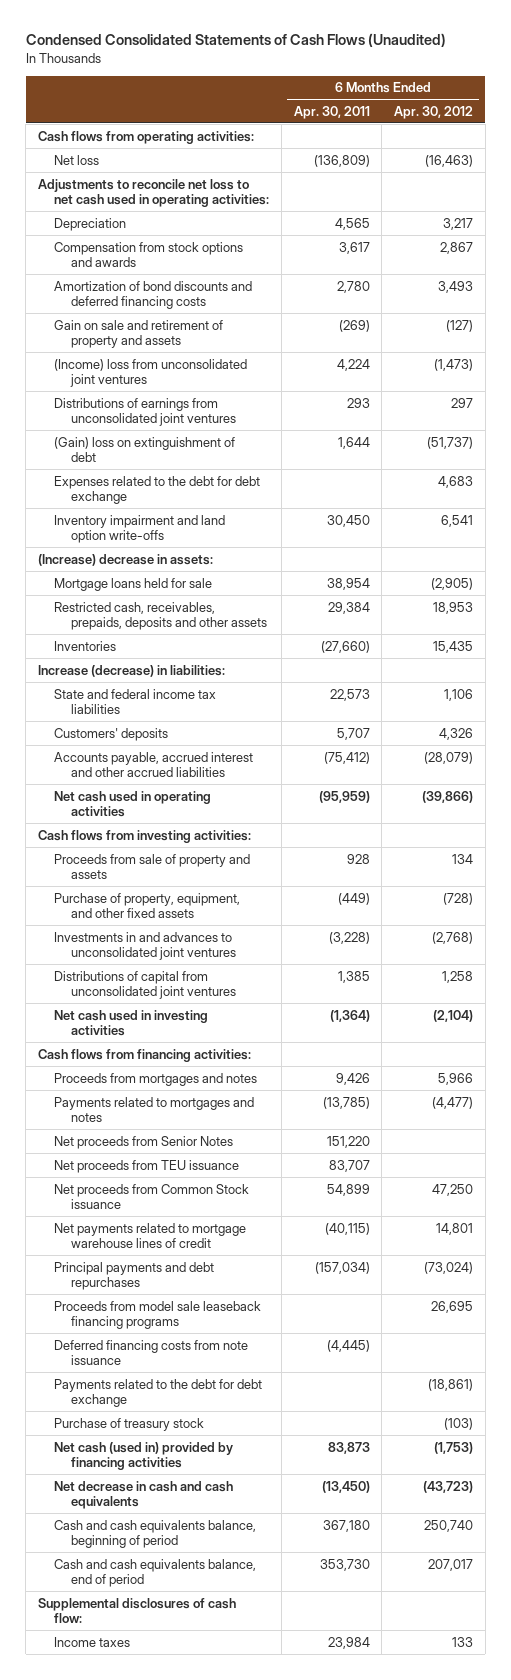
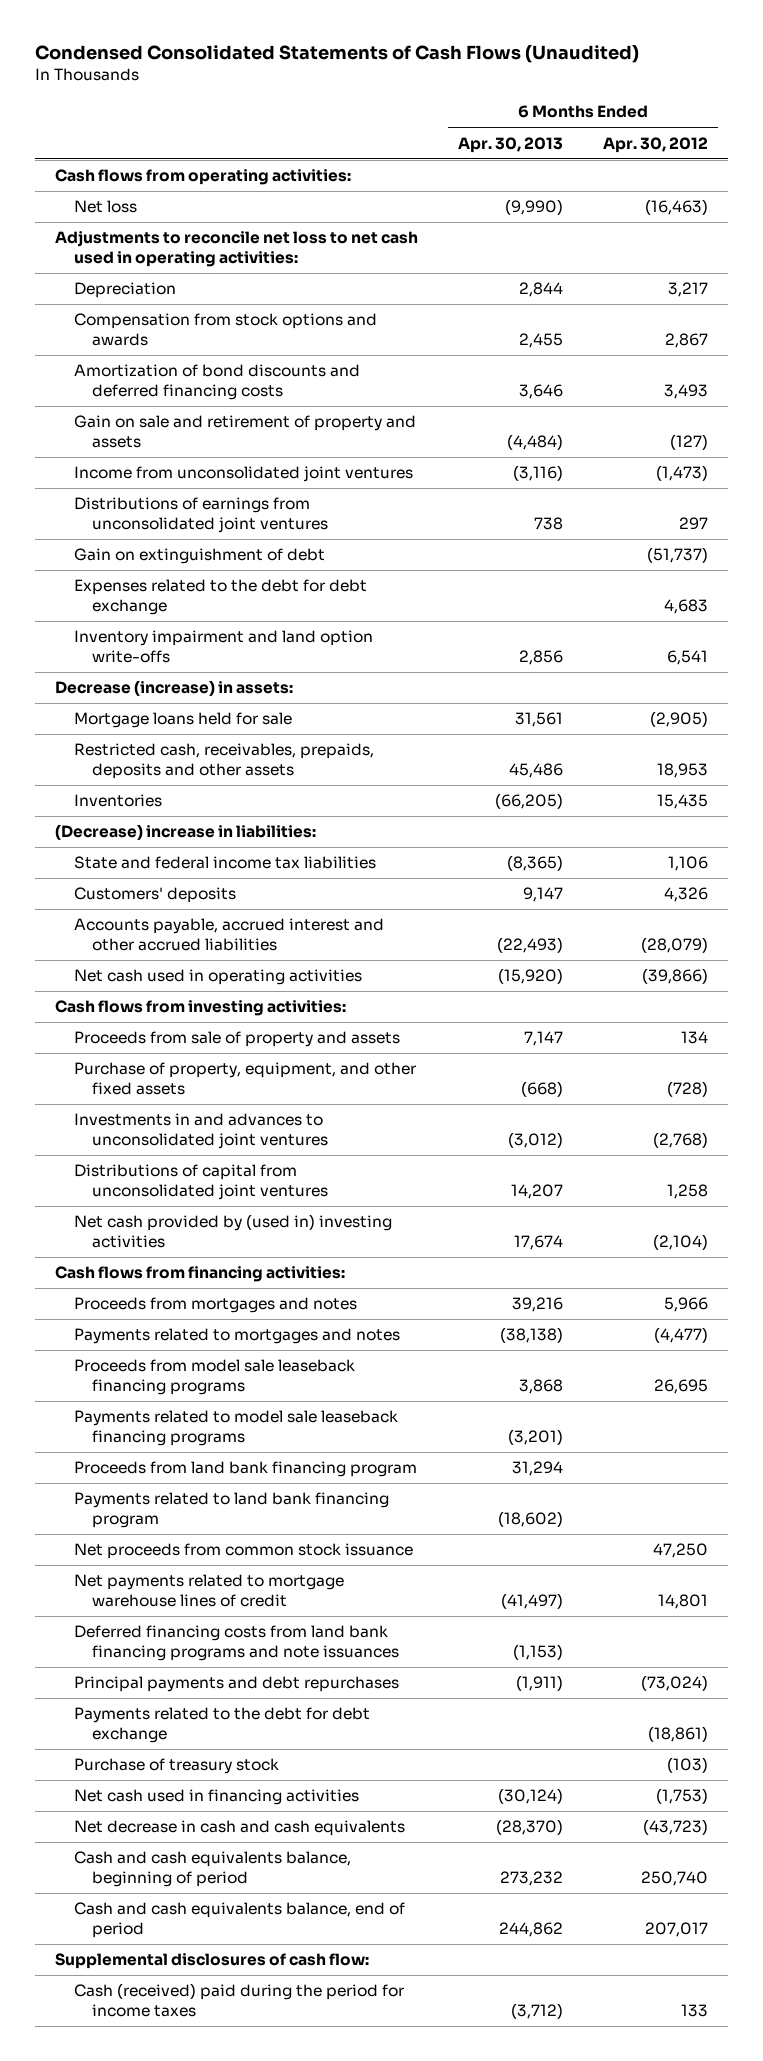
[293,105,370,119] Apr. 30, 2011 -> none
none -> [458,136,564,153] Apr. 30, 2013
[54,358,248,387] (Income) loss from unconsolidated joint ventures -> [73,466,413,483] Income from unconsolidated joint ventures
[54,436,236,462] (Gain) loss on extinguishment of debt -> [73,548,325,565] Gain on extinguishment of debt
[37,553,213,566] (Increase) decrease in assets: -> [55,680,294,697] Decrease (increase) in assets:
[37,664,225,677] Increase (decrease) in liabilities: -> [55,824,317,841] (Decrease) increase in liabilities:
[54,1009,209,1036] Net cash used in investing activities -> [73,1214,392,1248] Net cash provided by (used in) investing activities
[54,1135,234,1149] Net proceeds from Senior Notes -> none
[54,1159,240,1173] Net proceeds from TEU issuance -> none
[54,1300,262,1329] Proceeds from model sale leaseback financing programs -> [73,1359,355,1395] Proceeds from model sale leaseback financing programs
none -> [73,1410,398,1446] Payments related to model sale leaseback financing programs
none -> [73,1461,417,1478] Proceeds from land bank financing program
none -> [73,1492,389,1528] Payments related to land bank financing program
[54,1183,250,1209] Net proceeds from Common Stock issuance -> [73,1543,413,1560] Net proceeds from common stock issuance
none -> [73,1625,399,1661] Deferred financing costs from land bank financing programs and note issuances
[54,1339,249,1365] Deferred financing costs from note issuance -> none
[54,1441,234,1470] Net cash (used in) provided by financing activities -> [73,1789,359,1806] Net cash used in financing activities
[54,1636,131,1647] Income taxes -> [73,1983,404,2017] Cash (received) paid during the period for income taxes

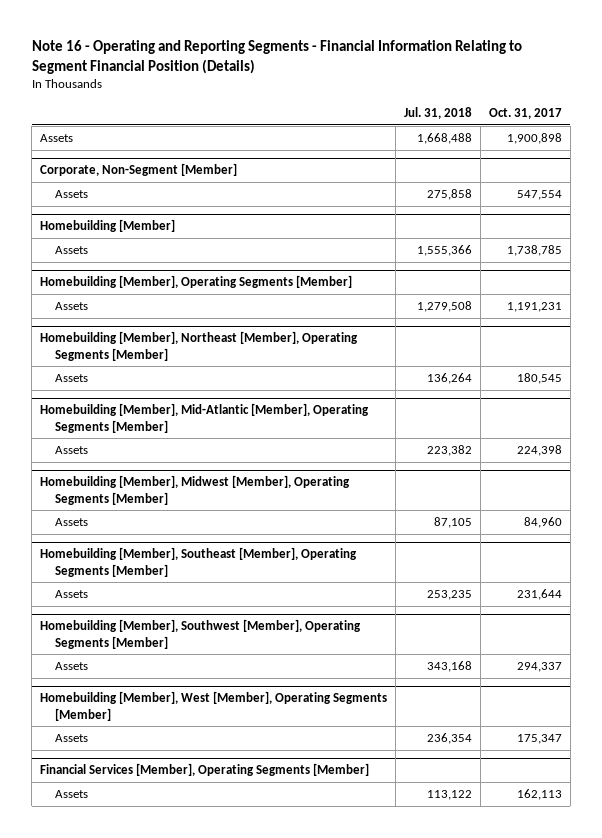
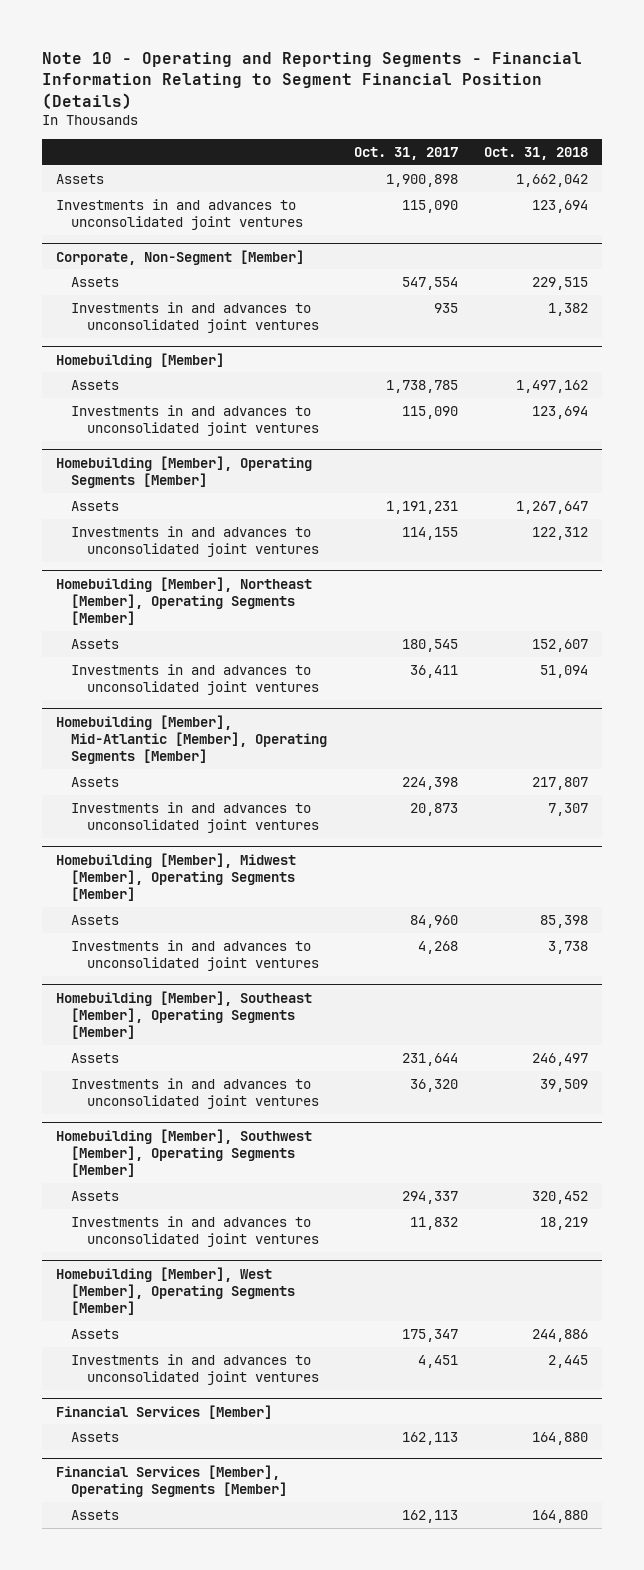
[31,40,522,75] Note 16 - Operating and Reporting Segments - Financial Information Relating to Segment Financial Position (Details) -> [42,51,583,109] Note 10 - Operating and Reporting Segments - Financial Information Relating to Segment Financial Position (Details)
[403,107,472,120] Jul. 31, 2018 -> none
none -> [484,147,589,161] Oct. 31, 2018
none -> [55,198,304,231] Investments in and advances to unconsolidated joint ventures
none -> [71,301,319,334] Investments in and advances to unconsolidated joint ventures
none -> [71,404,319,437] Investments in and advances to unconsolidated joint ventures
none -> [71,525,319,558] Investments in and advances to unconsolidated joint ventures
none -> [71,663,319,696] Investments in and advances to unconsolidated joint ventures
none -> [71,801,319,834] Investments in and advances to unconsolidated joint ventures
none -> [71,939,319,972] Investments in and advances to unconsolidated joint ventures
none -> [71,1077,319,1110] Investments in and advances to unconsolidated joint ventures
none -> [71,1215,319,1248] Investments in and advances to unconsolidated joint ventures
none -> [71,1353,319,1386] Investments in and advances to unconsolidated joint ventures
none -> [55,1404,272,1419] Financial Services [Member]
none -> [71,1431,120,1442] Assets

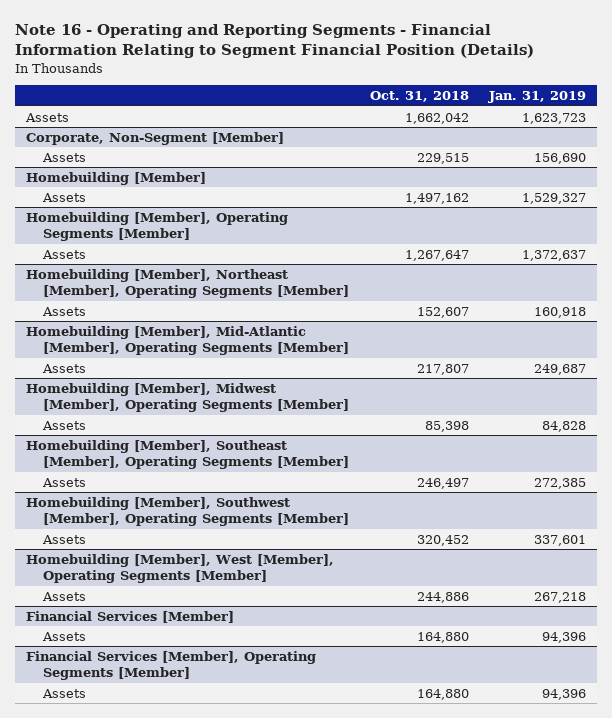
[42,51,583,109] Note 10 - Operating and Reporting Segments - Financial Information Relating to Segment Financial Position (Details) -> [15,24,535,59] Note 16 - Operating and Reporting Segments - Financial Information Relating to Segment Financial Position (Details)
[353,147,458,161] Oct. 31, 2017 -> none
none -> [488,91,587,104] Jan. 31, 2019
[55,198,304,231] Investments in and advances to unconsolidated joint ventures -> none
[71,301,319,334] Investments in and advances to unconsolidated joint ventures -> none
[71,404,319,437] Investments in and advances to unconsolidated joint ventures -> none
[71,525,319,558] Investments in and advances to unconsolidated joint ventures -> none
[71,663,319,696] Investments in and advances to unconsolidated joint ventures -> none
[71,801,319,834] Investments in and advances to unconsolidated joint ventures -> none
[71,939,319,972] Investments in and advances to unconsolidated joint ventures -> none
[71,1077,319,1110] Investments in and advances to unconsolidated joint ventures -> none
[71,1215,319,1248] Investments in and advances to unconsolidated joint ventures -> none
[71,1353,319,1386] Investments in and advances to unconsolidated joint ventures -> none

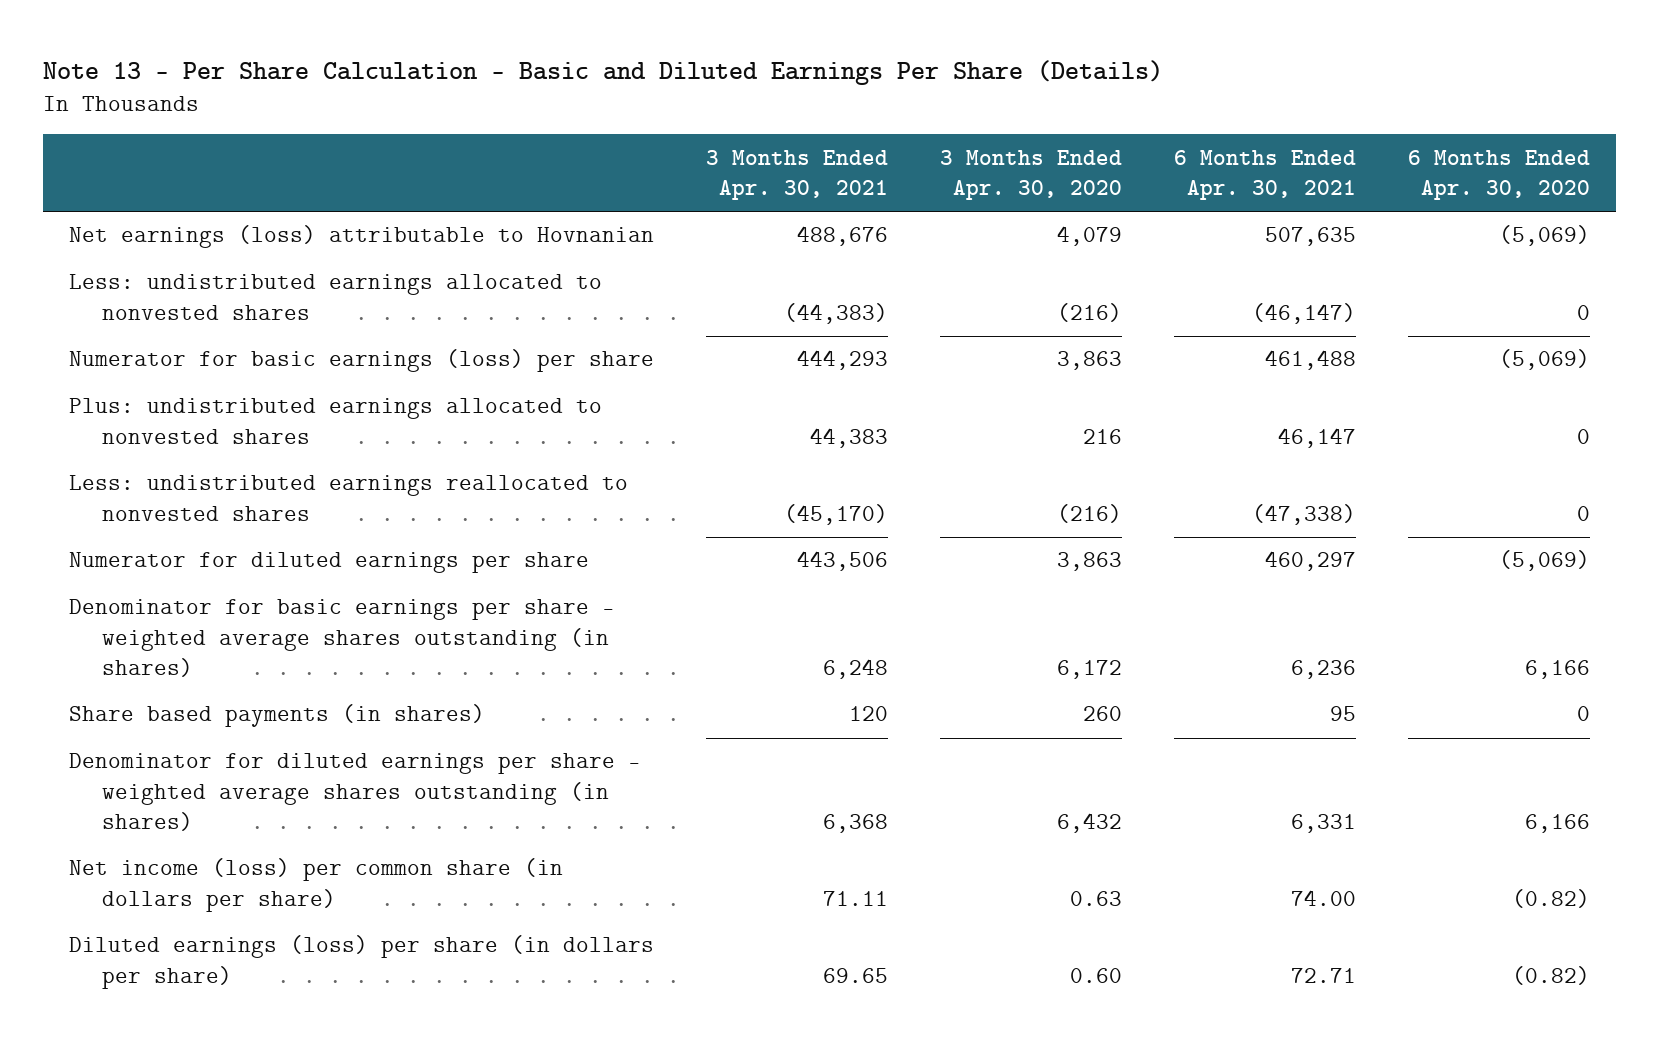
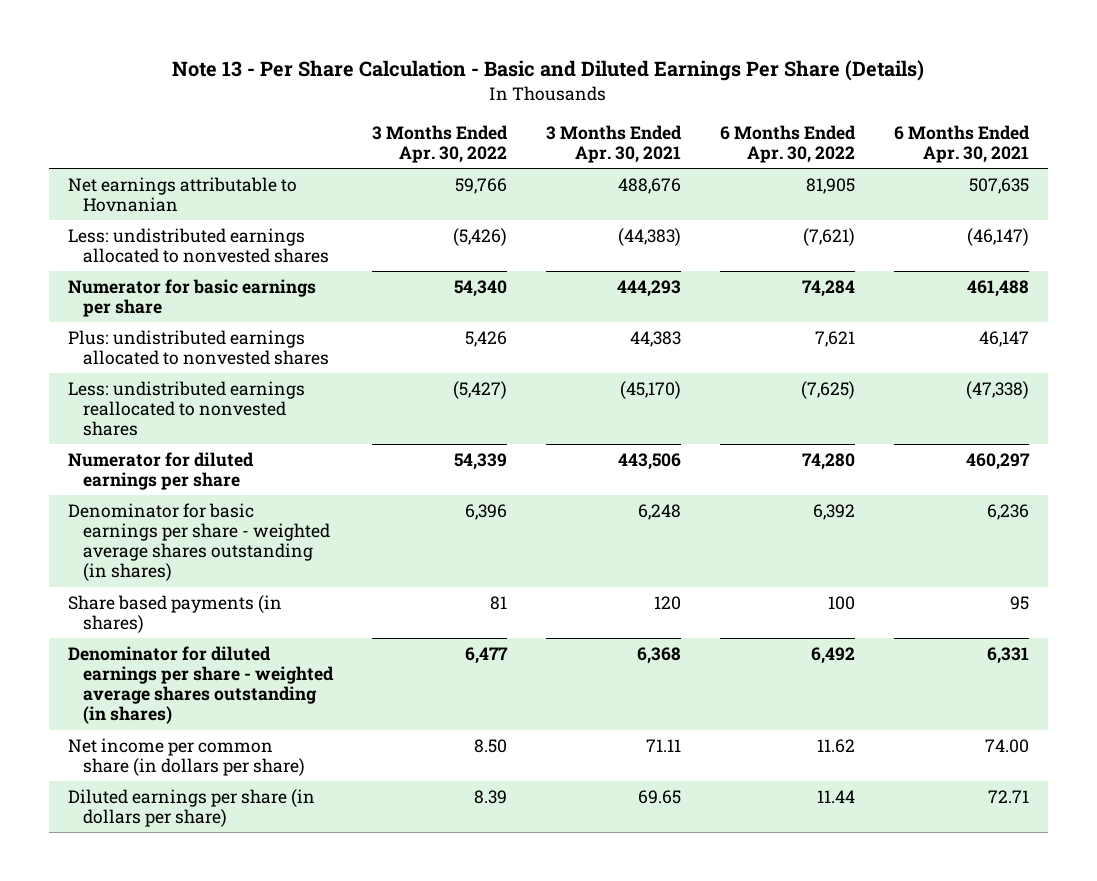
[939,149,1122,201] 3 Months Ended Apr. 30, 2020 -> none
[1407,149,1590,201] 6 Months Ended Apr. 30, 2020 -> none
none -> [371,125,508,164] 3 Months Ended Apr. 30, 2022
none -> [719,125,856,164] 6 Months Ended Apr. 30, 2022
[68,225,654,249] Net earnings (loss) attributable to Hovnanian -> [68,176,298,213] Net earnings attributable to Hovnanian
[68,349,654,373] Numerator for basic earnings (loss) per share -> [68,278,317,318] Numerator for basic earnings per share
[68,858,563,912] Net income (loss) per common share (in dollars per share) -> [68,737,305,777] Net income per common share (in dollars per share)
[68,935,654,989] Diluted earnings (loss) per share (in dollars per share) -> [68,788,316,828] Diluted earnings per share (in dollars per share)

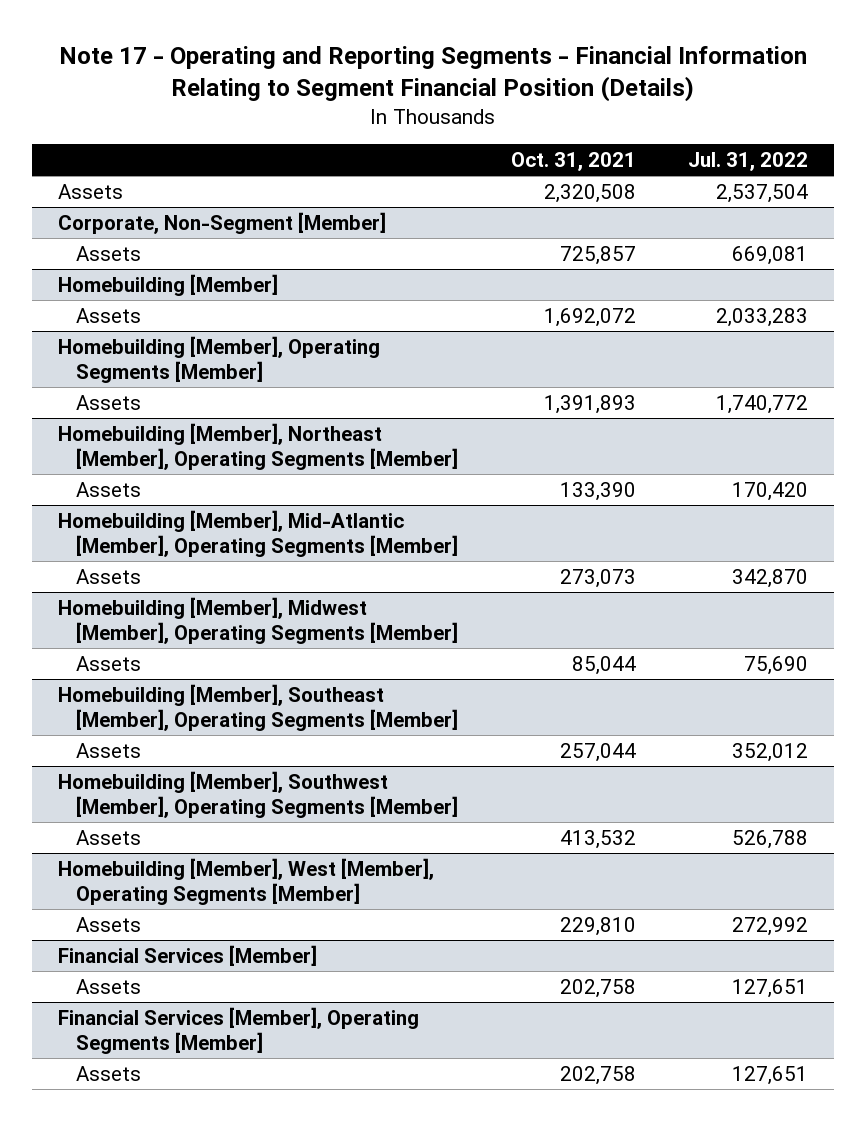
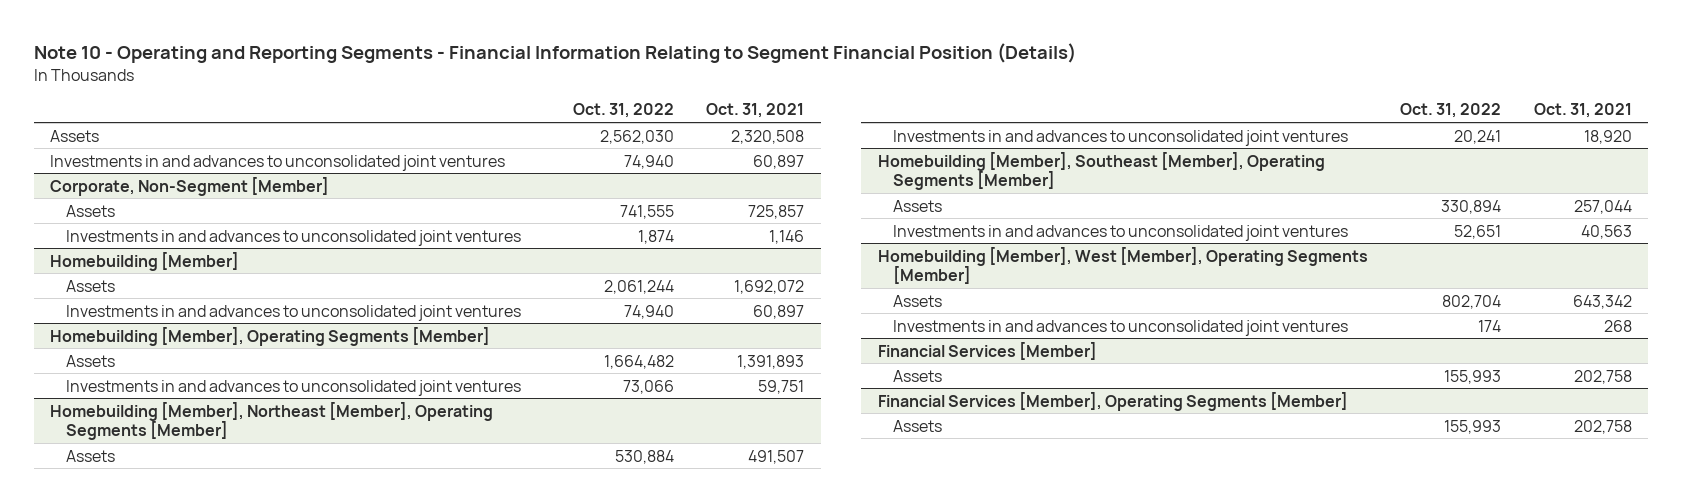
[58,45,807,102] Note 17 - Operating and Reporting Segments - Financial Information Relating to Segment Financial Position (Details) -> [33,42,1076,63] Note 10 - Operating and Reporting Segments - Financial Information Relating to Segment Financial Position (Details)
[687,152,808,172] Jul. 31, 2022 -> none
none -> [572,103,674,119] Oct. 31, 2022
none -> [49,154,505,171] Investments in and advances to unconsolidated joint ventures
none -> [65,229,521,246] Investments in and advances to unconsolidated joint ventures
none -> [65,304,521,321] Investments in and advances to unconsolidated joint ventures
none -> [65,379,521,396] Investments in and advances to unconsolidated joint ventures
[57,509,459,558] Homebuilding [Member], Mid-Atlantic [Member], Operating Segments [Member] -> none
[76,568,142,584] Assets -> none
[57,596,459,645] Homebuilding [Member], Midwest [Member], Operating Segments [Member] -> none
[76,655,142,671] Assets -> none
[559,481,636,501] 133,390 -> [748,449,805,464] 491,507
none -> [893,129,1349,146] Investments in and advances to unconsolidated joint ventures
[57,770,459,819] Homebuilding [Member], Southwest [Member], Operating Segments [Member] -> none
[76,829,142,845] Assets -> none
none -> [893,224,1349,241] Investments in and advances to unconsolidated joint ventures
[559,916,636,936] 229,810 -> [1572,294,1632,309] 643,342
none -> [893,319,1349,336] Investments in and advances to unconsolidated joint ventures

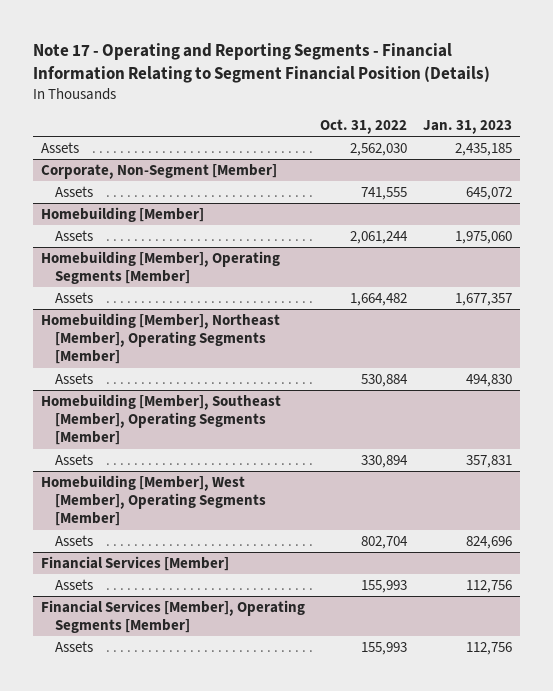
[33,42,1076,63] Note 10 - Operating and Reporting Segments - Financial Information Relating to Segment Financial Position (Details) -> [32,42,490,83] Note 17 - Operating and Reporting Segments - Financial Information Relating to Segment Financial Position (Details)
[706,103,805,119] Oct. 31, 2021 -> none
none -> [422,119,512,134] Jan. 31, 2023
[49,154,505,171] Investments in and advances to unconsolidated joint ventures -> none
[65,229,521,246] Investments in and advances to unconsolidated joint ventures -> none
[65,304,521,321] Investments in and advances to unconsolidated joint ventures -> none
[65,379,521,396] Investments in and advances to unconsolidated joint ventures -> none
[893,129,1349,146] Investments in and advances to unconsolidated joint ventures -> none
[893,224,1349,241] Investments in and advances to unconsolidated joint ventures -> none
[893,319,1349,336] Investments in and advances to unconsolidated joint ventures -> none

